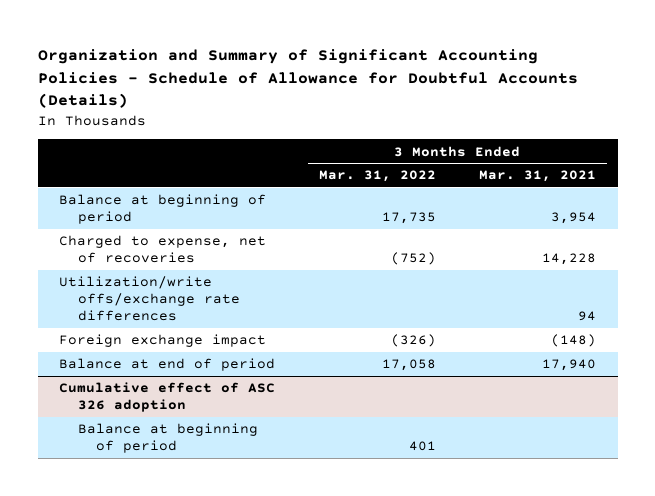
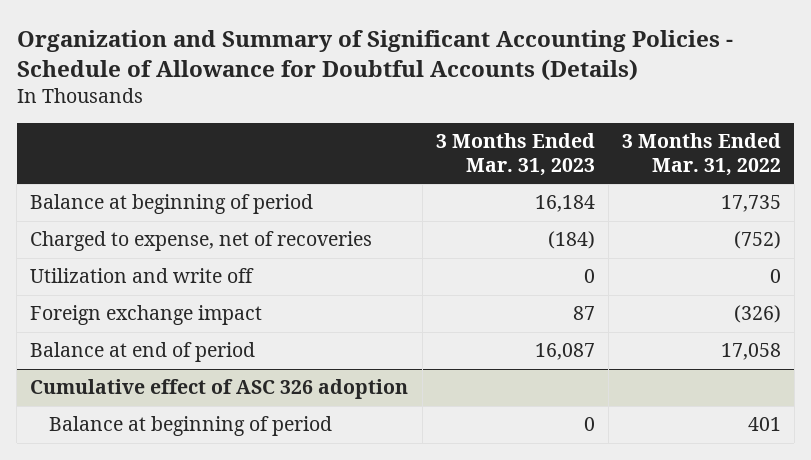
[478,170,596,183] Mar. 31, 2021 -> none
none -> [435,133,595,176] 3 Months Ended Mar. 31, 2023
[59,276,240,322] Utilization/write offs/exchange rate differences -> none
none -> [30,268,255,284] Utilization and write off

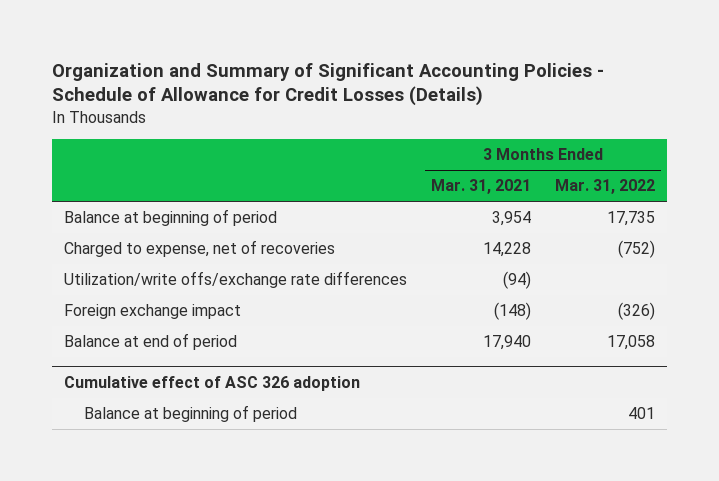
[16,30,733,82] Organization and Summary of Significant Accounting Policies - Schedule of Allowance for Doubtful Accounts (Details) -> [52,62,605,107] Organization and Summary of Significant Accounting Policies - Schedule of Allowance for Credit Losses (Details)
[435,133,595,176] 3 Months Ended Mar. 31, 2023 -> none
none -> [430,179,531,195] Mar. 31, 2021
[30,268,255,284] Utilization and write off -> none
none -> [64,271,408,289] Utilization/write offs/exchange rate differences

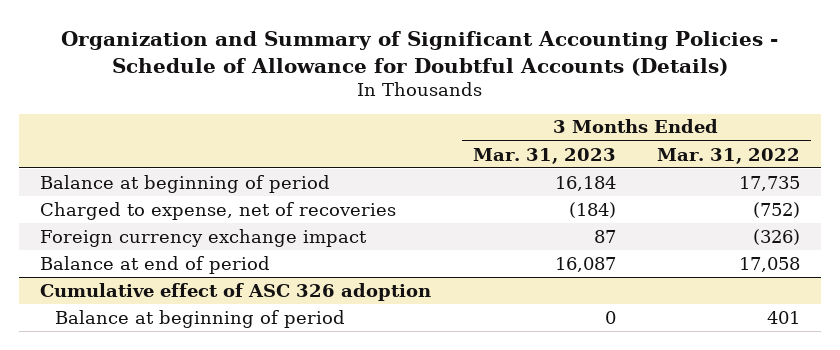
[52,62,605,107] Organization and Summary of Significant Accounting Policies - Schedule of Allowance for Credit Losses (Details) -> [61,31,779,76] Organization and Summary of Significant Accounting Policies - Schedule of Allowance for Doubtful Accounts (Details)
[430,179,531,195] Mar. 31, 2021 -> none
none -> [472,147,616,164] Mar. 31, 2023
[64,271,408,289] Utilization/write offs/exchange rate differences -> none
[64,304,242,320] Foreign exchange impact -> [40,228,368,247] Foreign currency exchange impact

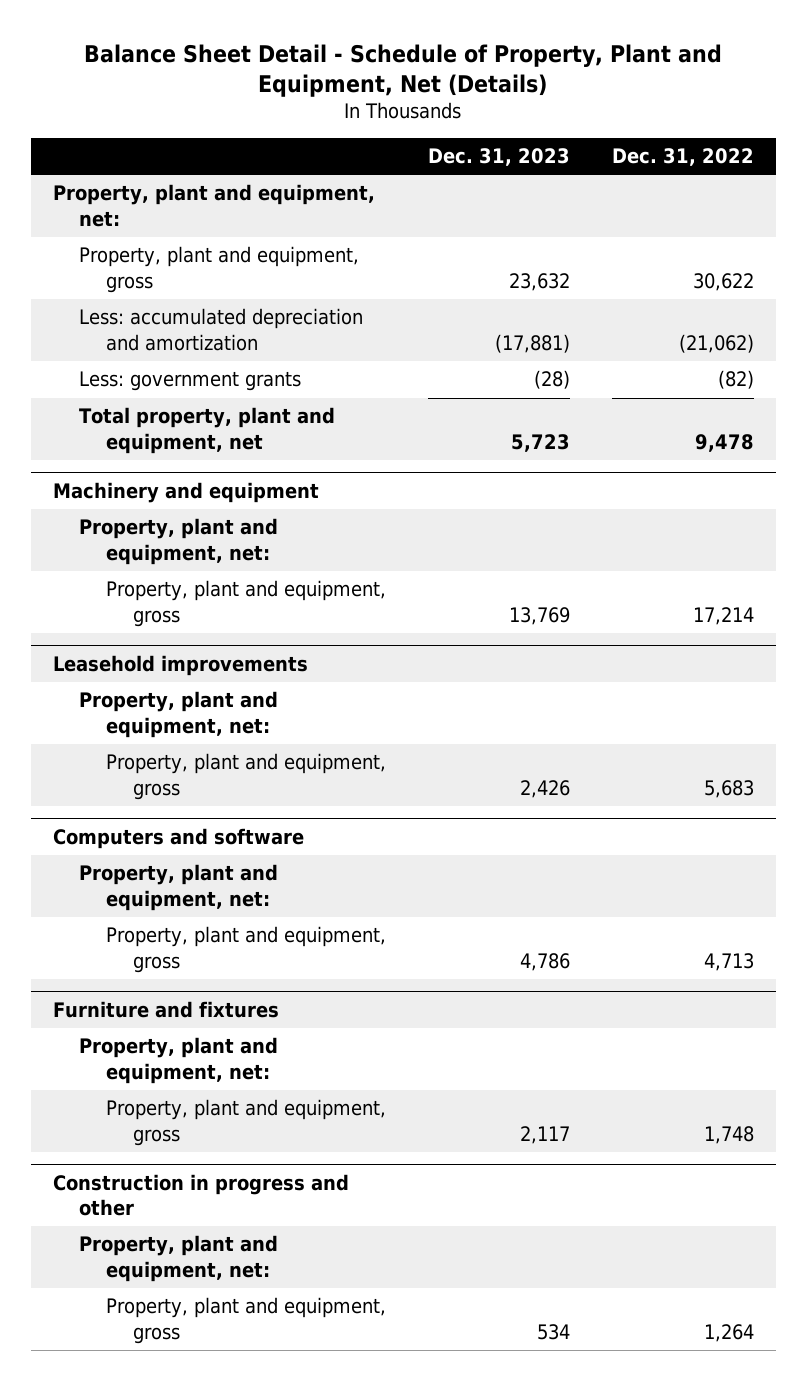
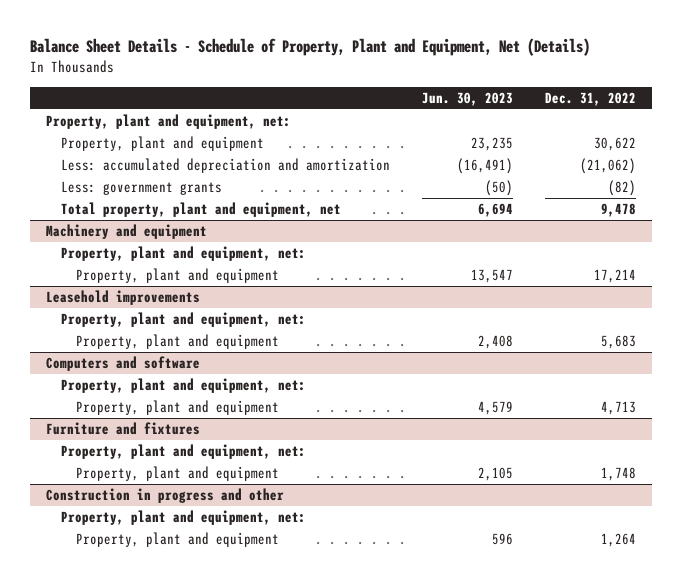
[84,43,723,97] Balance Sheet Detail - Schedule of Property, Plant and Equipment, Net (Details) -> [29,38,590,57] Balance Sheet Details - Schedule of Property, Plant and Equipment, Net (Details)
[428,148,571,167] Dec. 31, 2023 -> none
none -> [421,91,513,106] Jun. 30, 2023
[79,246,360,293] Property, plant and equipment, gross -> [61,136,265,152] Property, plant and equipment
[105,580,386,627] Property, plant and equipment, gross -> [76,268,280,284] Property, plant and equipment
[105,753,386,800] Property, plant and equipment, gross -> [76,334,280,350] Property, plant and equipment
[105,926,386,973] Property, plant and equipment, gross -> [76,400,280,416] Property, plant and equipment
[105,1099,386,1146] Property, plant and equipment, gross -> [76,466,280,482] Property, plant and equipment
[105,1297,386,1344] Property, plant and equipment, gross -> [76,532,280,548] Property, plant and equipment

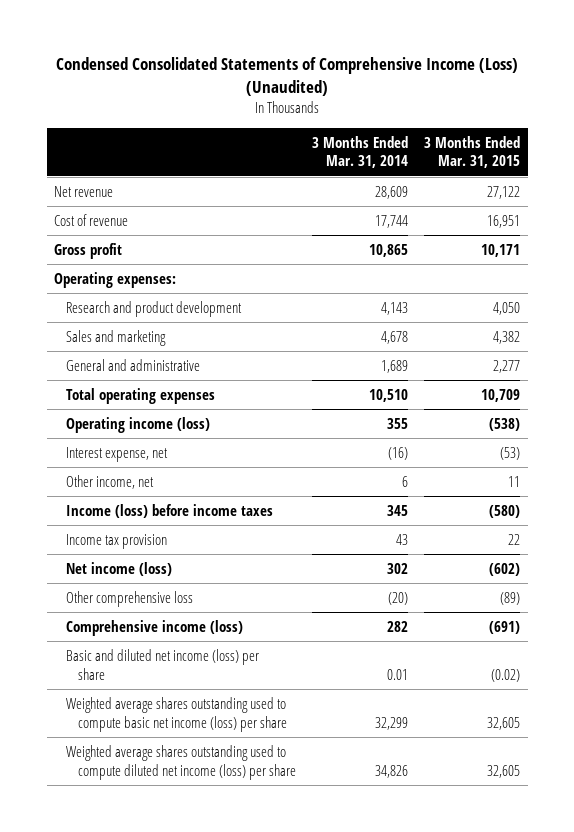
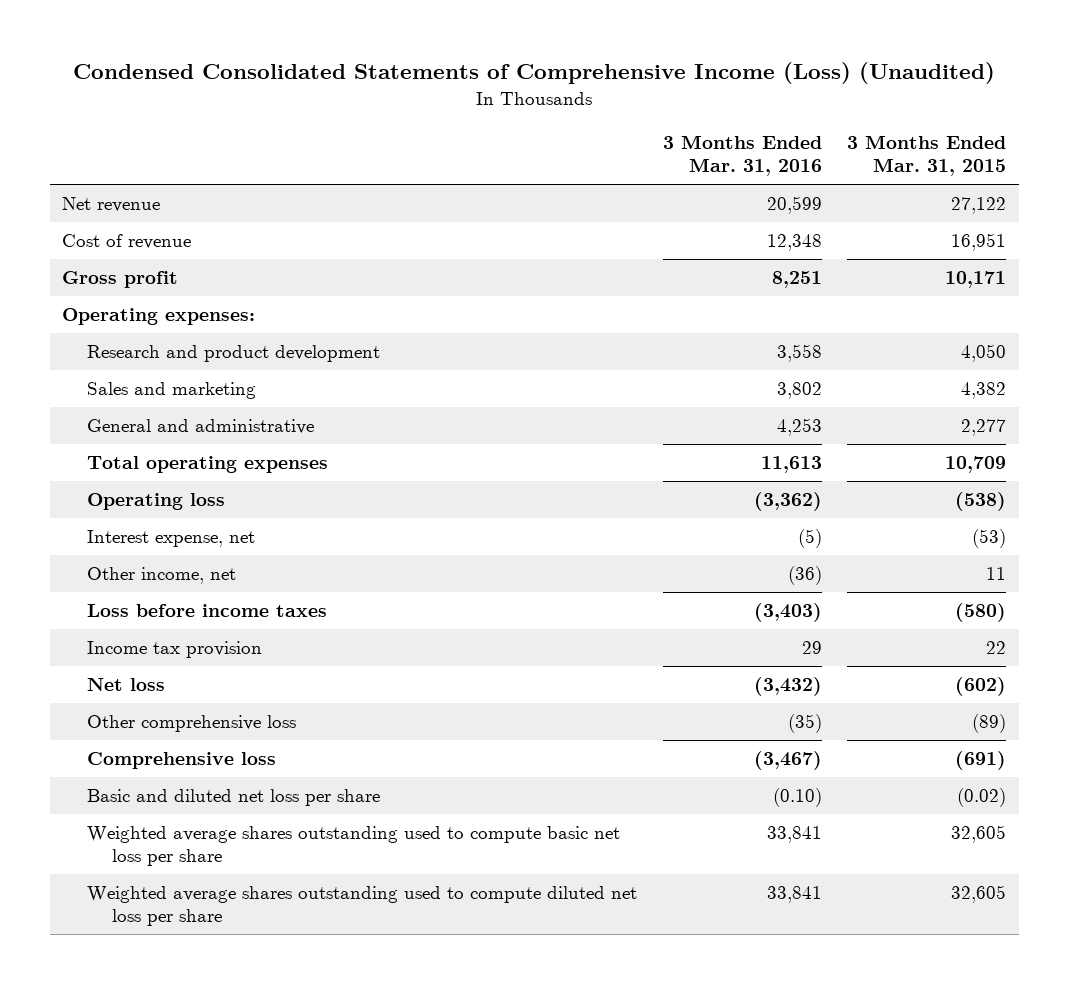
[312,135,409,169] 3 Months Ended Mar. 31, 2014 -> none
none -> [662,135,822,177] 3 Months Ended Mar. 31, 2016
[66,417,211,434] Operating income (loss) -> [87,493,226,511] Operating loss
[66,504,274,519] Income (loss) before income taxes -> [87,604,328,618] Loss before income taxes
[66,562,173,577] Net income (loss) -> [87,678,166,692] Net loss
[66,620,244,637] Comprehensive income (loss) -> [87,752,277,770] Comprehensive loss
[66,649,260,680] Basic and diluted net income (loss) per share -> [87,789,381,807] Basic and diluted net loss per share
[66,697,288,732] Weighted average shares outstanding used to compute basic net income (loss) per share -> [87,826,621,867] Weighted average shares outstanding used to compute basic net loss per share
[66,745,297,780] Weighted average shares outstanding used to compute diluted net income (loss) per share -> [87,886,638,927] Weighted average shares outstanding used to compute diluted net loss per share

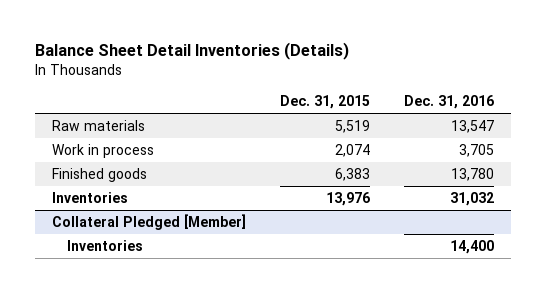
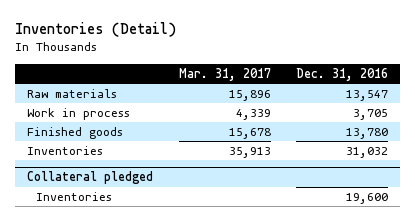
[34,42,349,61] Balance Sheet Detail Inventories (Details) -> [14,22,176,38] Inventories (Detail)
[279,95,370,110] Dec. 31, 2015 -> none
none -> [178,67,271,81] Mar. 31, 2017
[51,214,246,231] Collateral Pledged [Member] -> [27,171,154,185] Collateral pledged
[449,240,494,255] 14,400 -> [345,192,388,204] 19,600

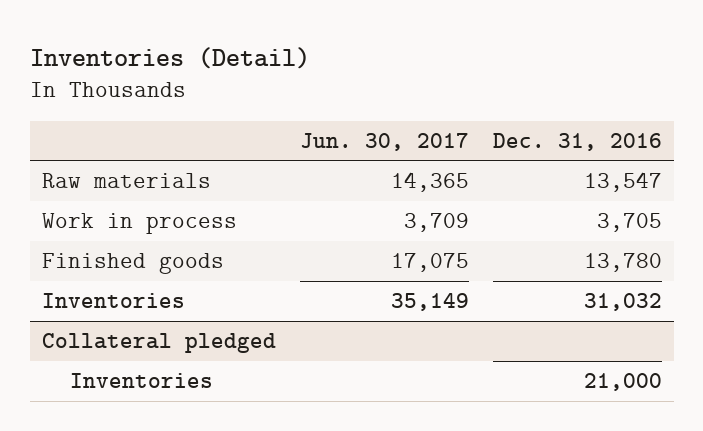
[178,67,271,81] Mar. 31, 2017 -> none
none -> [299,132,469,151] Jun. 30, 2017
[345,192,388,204] 19,600 -> [583,373,662,392] 21,000

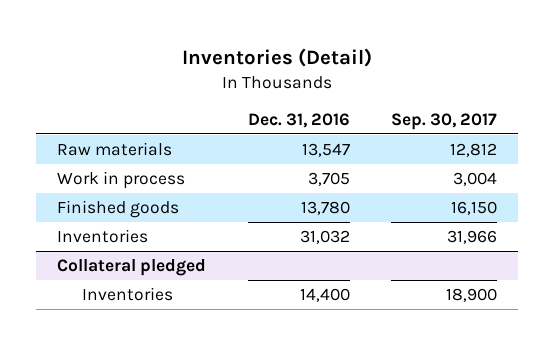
[299,132,469,151] Jun. 30, 2017 -> none
none -> [391,113,498,131] Sep. 30, 2017
[583,373,662,392] 21,000 -> [299,287,350,302] 14,400

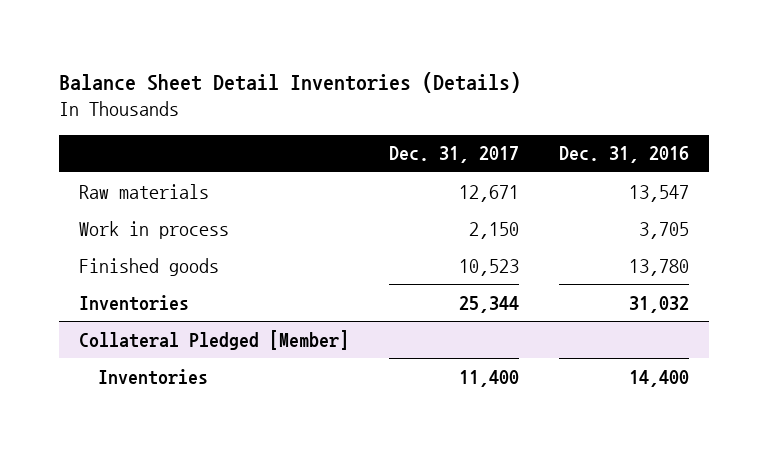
[182,47,373,67] Inventories (Detail) -> [59,72,522,94] Balance Sheet Detail Inventories (Details)
[391,113,498,131] Sep. 30, 2017 -> none
none -> [388,146,519,164] Dec. 31, 2017
[56,258,206,276] Collateral pledged -> [79,329,350,350] Collateral Pledged [Member]

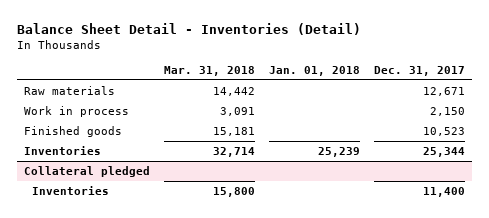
[59,72,522,94] Balance Sheet Detail Inventories (Details) -> [17,23,362,36] Balance Sheet Detail - Inventories (Detail)
[558,146,689,164] Dec. 31, 2016 -> none
none -> [163,66,255,77] Mar. 31, 2018
none -> [268,66,360,77] Jan. 01, 2018
[79,329,350,350] Collateral Pledged [Member] -> [23,165,150,177] Collateral pledged

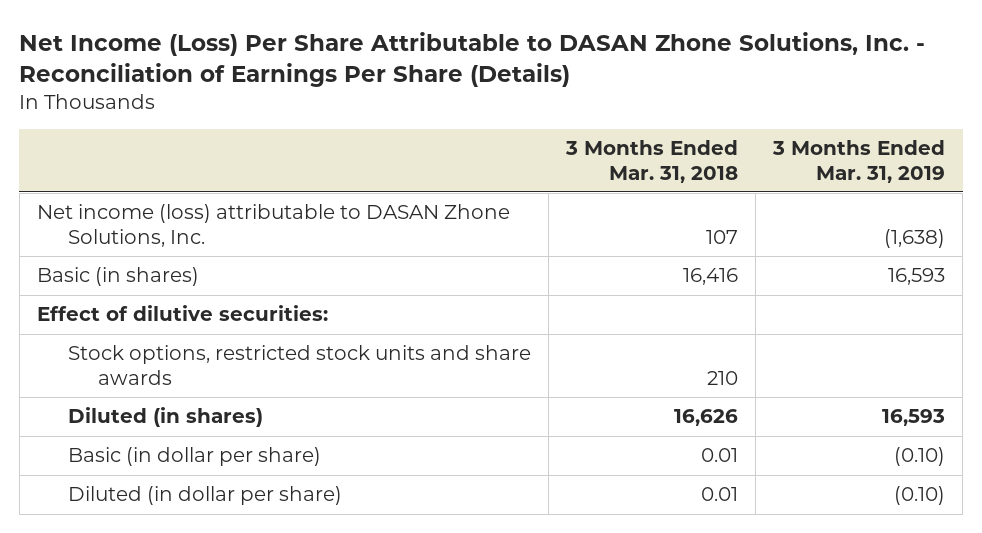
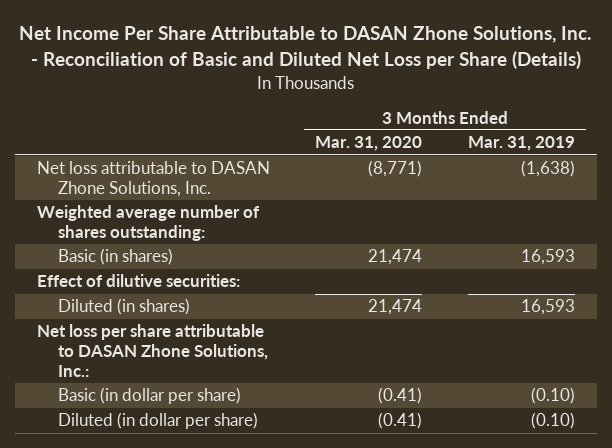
[19,31,926,87] Net Income (Loss) Per Share Attributable to DASAN Zhone Solutions, Inc. - Reconciliation of Earnings Per Share (Details) -> [18,26,592,70] Net Income Per Share Attributable to DASAN Zhone Solutions, Inc. - Reconciliation of Basic and Diluted Net Loss per Share (Details)
[564,140,738,183] 3 Months Ended Mar. 31, 2018 -> none
none -> [315,136,423,152] Mar. 31, 2020
[37,204,511,247] Net income (loss) attributable to DASAN Zhone Solutions, Inc. -> [37,161,271,198] Net loss attributable to DASAN Zhone Solutions, Inc.
none -> [37,205,261,242] Weighted average number of shares outstanding:
[67,345,531,385] Stock options, restricted stock units and share awards -> none
none -> [37,324,268,377] Net loss per share attributable to DASAN Zhone Solutions, Inc.:

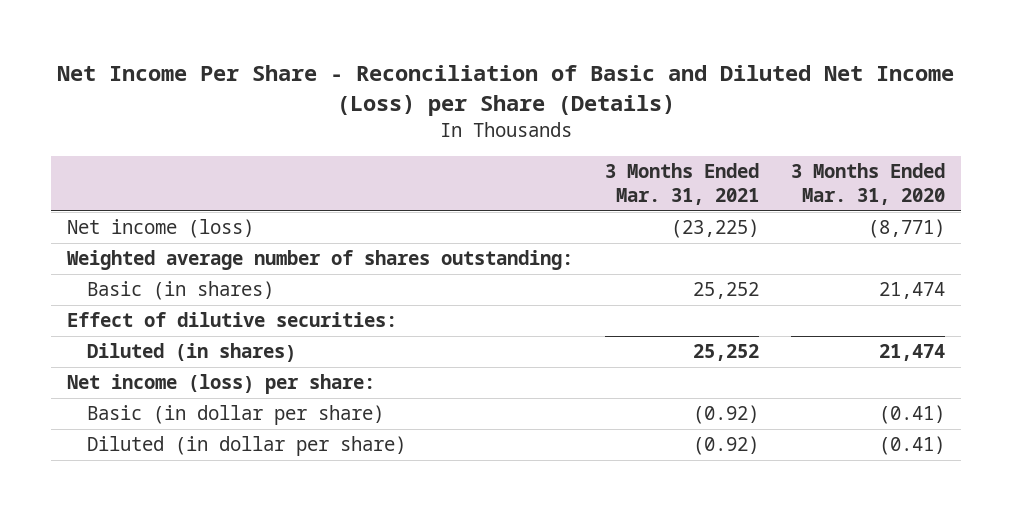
[18,26,592,70] Net Income Per Share Attributable to DASAN Zhone Solutions, Inc. - Reconciliation of Basic and Diluted Net Loss per Share (Details) -> [57,64,955,116] Net Income Per Share - Reconciliation of Basic and Diluted Net Income (Loss) per Share (Details)
[467,136,575,152] Mar. 31, 2019 -> none
none -> [605,163,760,206] 3 Months Ended Mar. 31, 2021
[37,161,271,198] Net loss attributable to DASAN Zhone Solutions, Inc. -> [67,219,255,239] Net income (loss)
[37,324,268,377] Net loss per share attributable to DASAN Zhone Solutions, Inc.: -> [67,374,376,395] Net income (loss) per share:

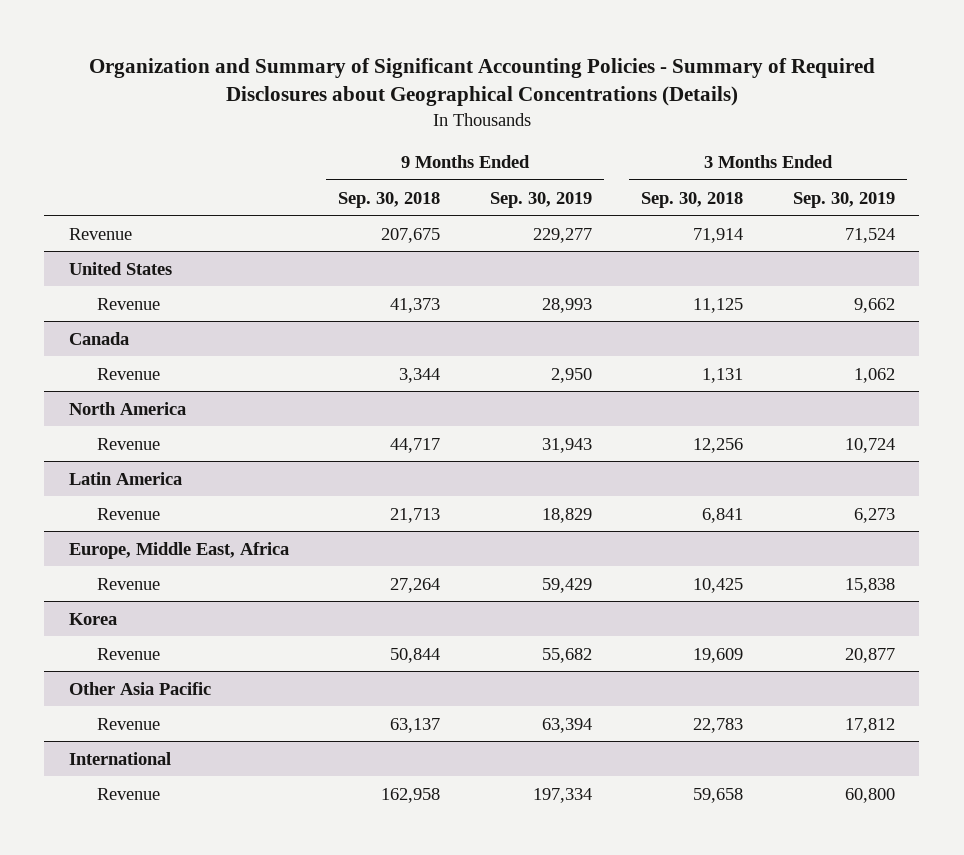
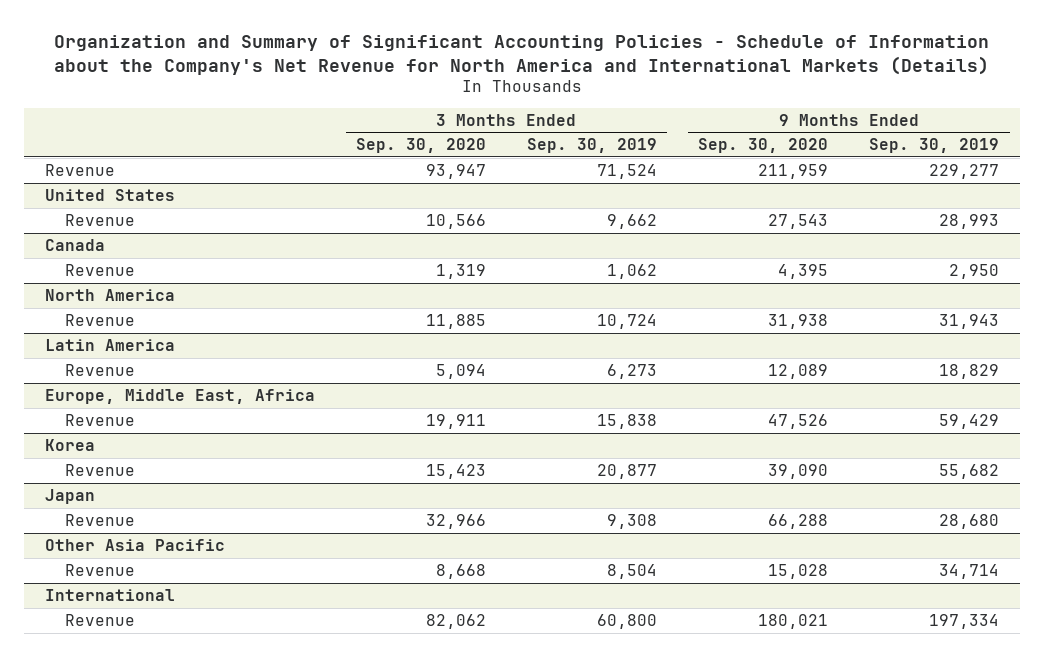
[88,57,875,107] Organization and Summary of Significant Accounting Policies - Summary of Required Disclosures about Geographical Concentrations (Details) -> [54,34,990,75] Organization and Summary of Significant Accounting Policies - Schedule of Information about the Company's Net Revenue for North America and International Markets (Details)
[338,191,441,208] Sep. 30, 2018 -> none
[641,191,744,208] Sep. 30, 2018 -> none
none -> [355,138,486,154] Sep. 30, 2020
none -> [698,138,829,154] Sep. 30, 2020
none -> [44,488,95,504] Japan
none -> [64,513,135,526] Revenue
[541,717,592,733] 63,394 -> [939,563,1000,579] 34,714
[844,717,895,733] 17,812 -> [607,563,658,579] 8,504

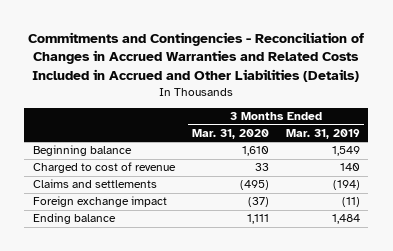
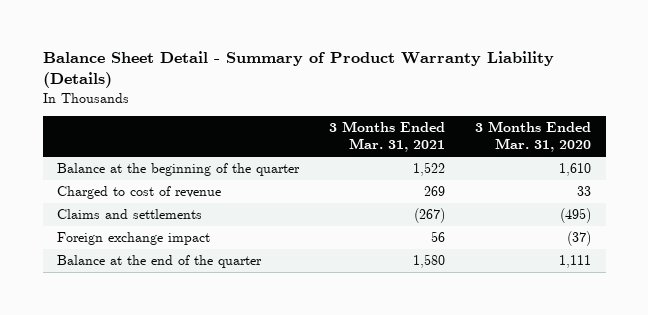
[28,31,365,82] Commitments and Contingencies - Reconciliation of Changes in Accrued Warranties and Related Costs Included in Accrued and Other Liabilities (Details) -> [42,51,554,89] Balance Sheet Detail - Summary of Product Warranty Liability (Details)
[285,129,360,140] Mar. 31, 2019 -> none
none -> [329,121,446,153] 3 Months Ended Mar. 31, 2021
[32,145,132,157] Beginning balance -> [57,163,301,177] Balance at the beginning of the quarter
[32,213,116,225] Ending balance -> [57,255,263,269] Balance at the end of the quarter

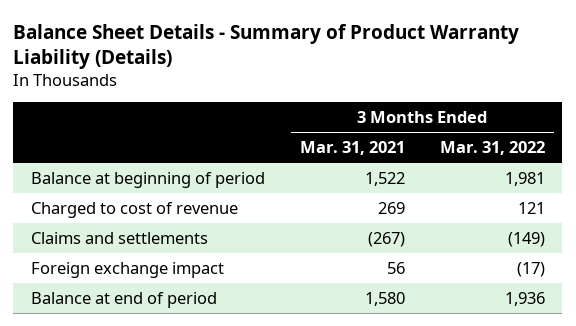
[42,51,554,89] Balance Sheet Detail - Summary of Product Warranty Liability (Details) -> [13,23,520,70] Balance Sheet Details - Summary of Product Warranty Liability (Details)
[474,121,591,153] 3 Months Ended Mar. 31, 2020 -> none
none -> [439,141,545,156] Mar. 31, 2022
[57,163,301,177] Balance at the beginning of the quarter -> [30,171,265,188] Balance at beginning of period
[57,255,263,269] Balance at the end of the quarter -> [30,291,217,308] Balance at end of period

